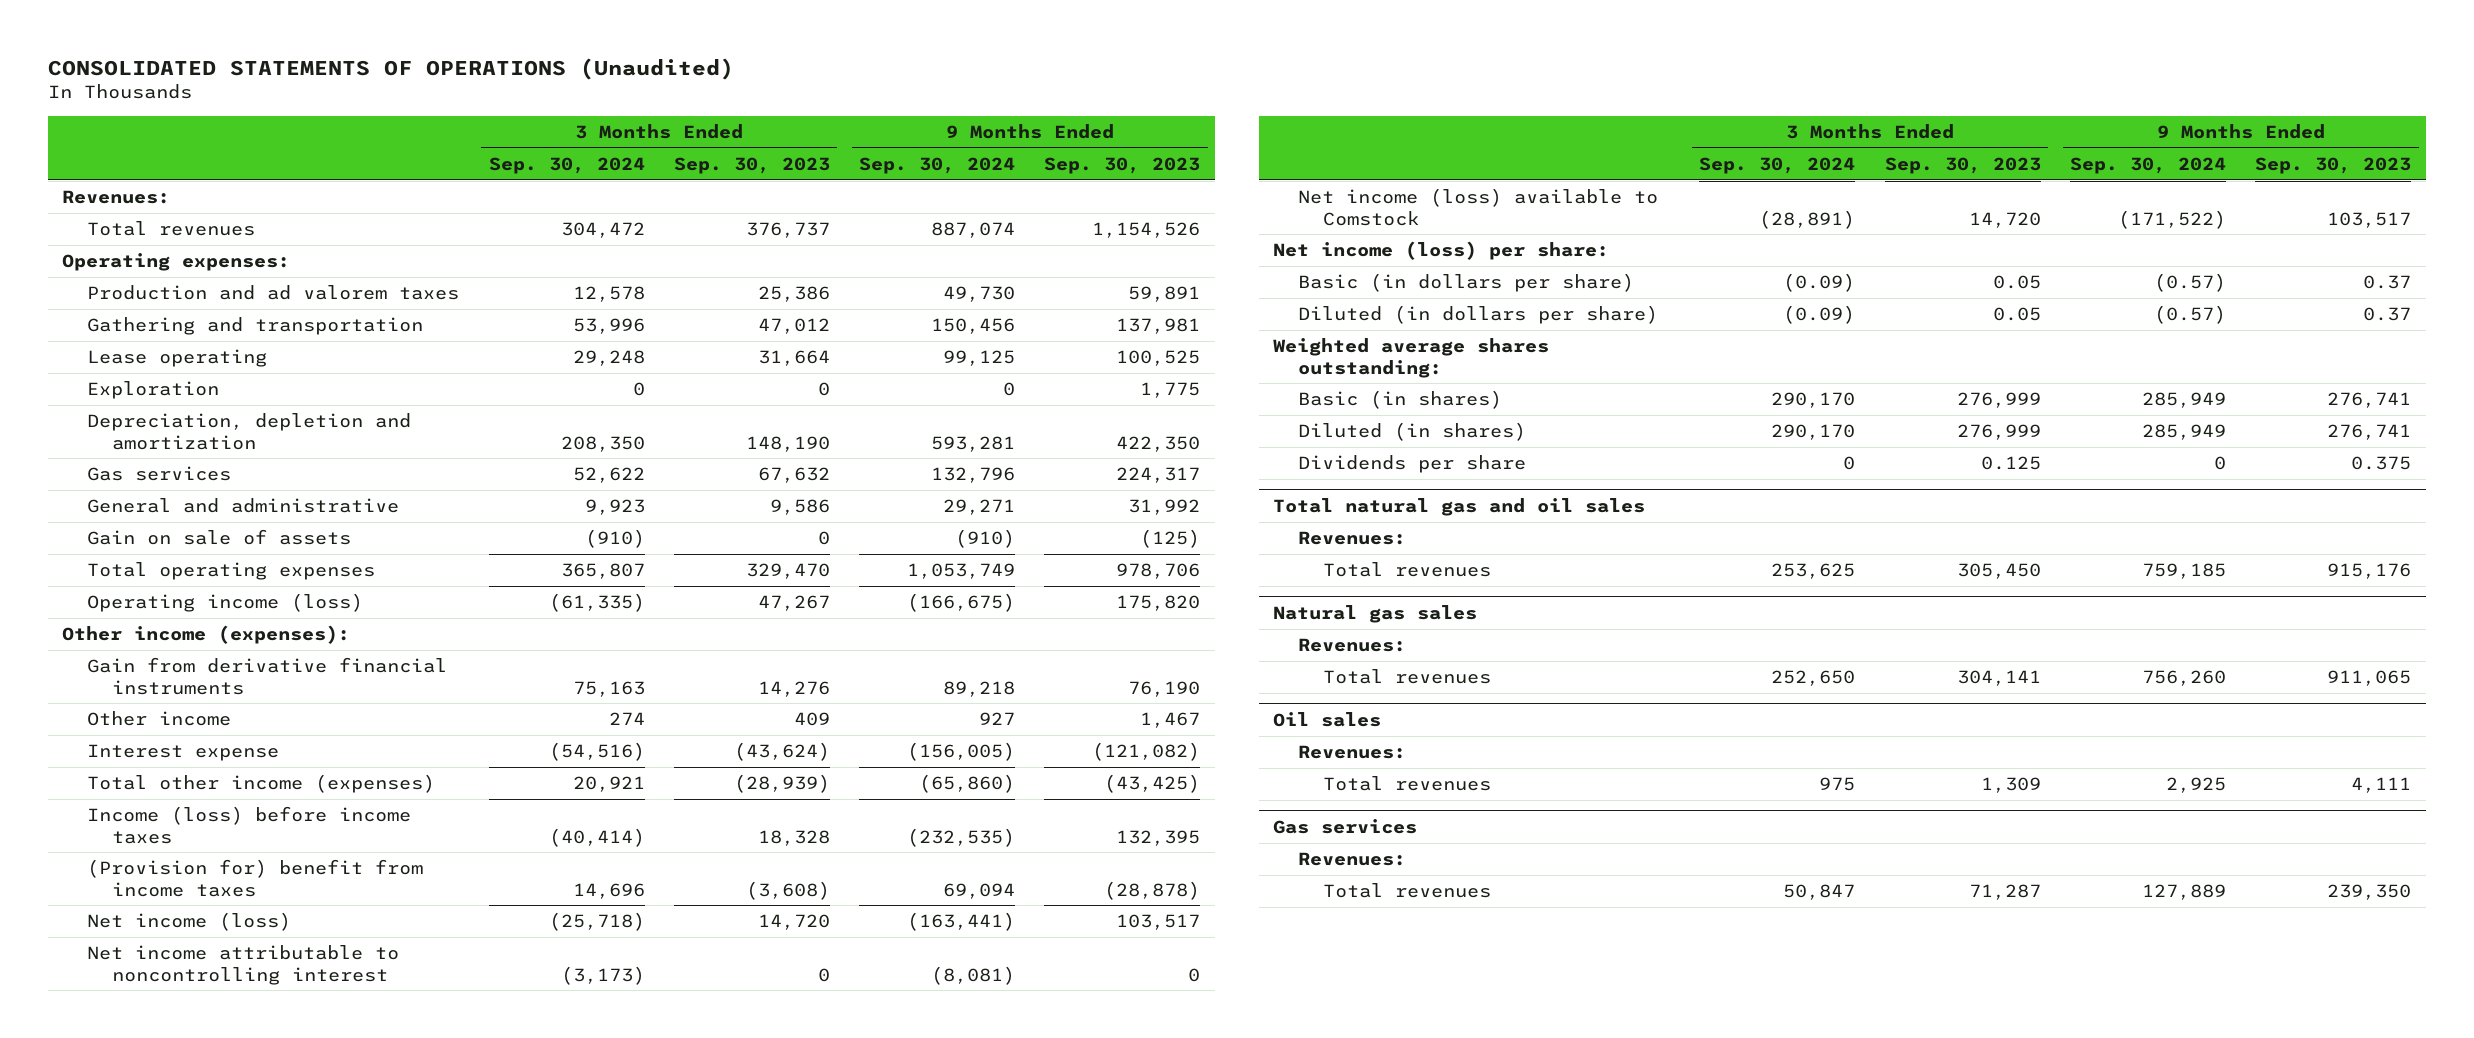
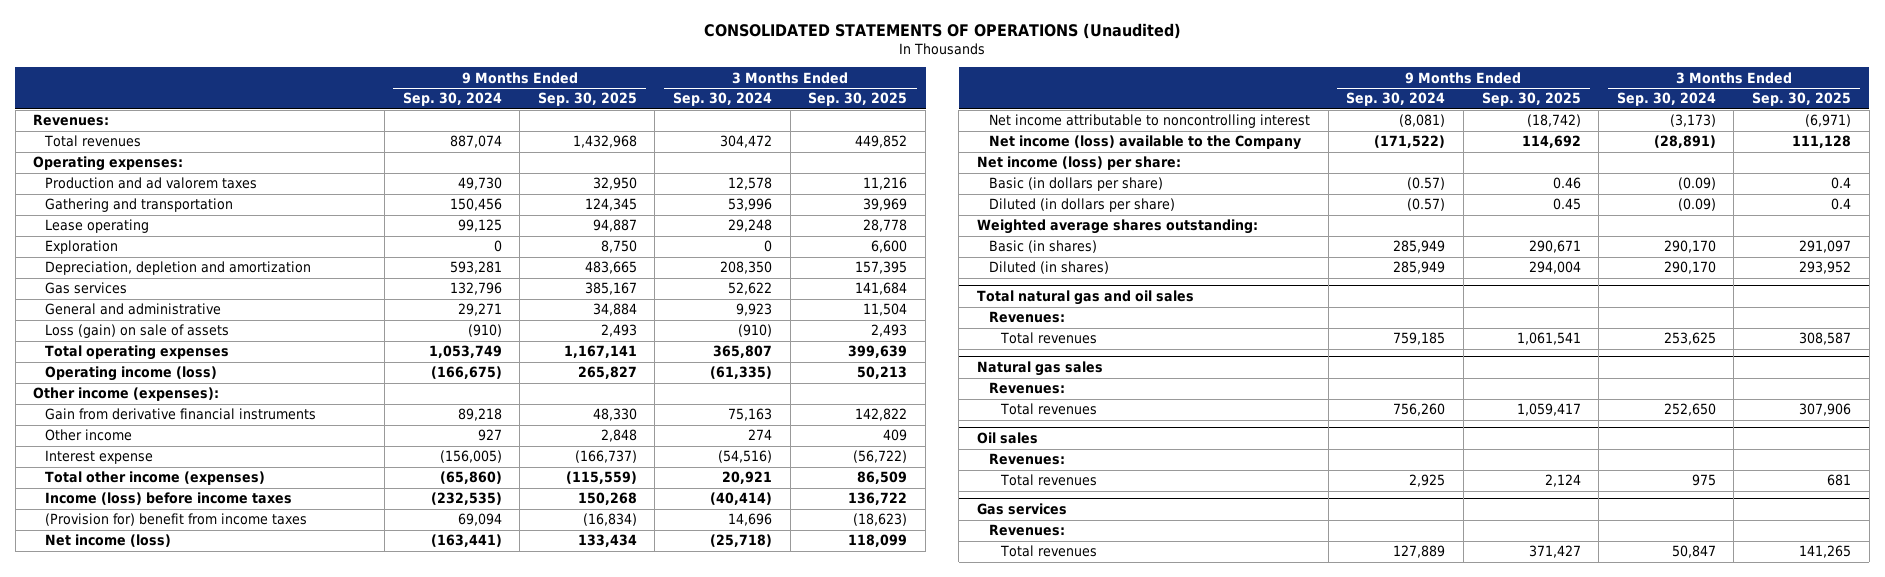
[673,156,830,174] Sep. 30, 2023 -> none
[1044,156,1201,174] Sep. 30, 2023 -> none
none -> [537,92,637,107] Sep. 30, 2025
none -> [808,92,908,107] Sep. 30, 2025
[87,529,352,546] Gain on sale of assets -> [45,324,230,339] Loss (gain) on sale of assets
[1297,188,1658,226] Net income (loss) available to Comstock -> [988,135,1301,151] Net income (loss) available to the Company
[1297,455,1526,474] Dividends per share -> none

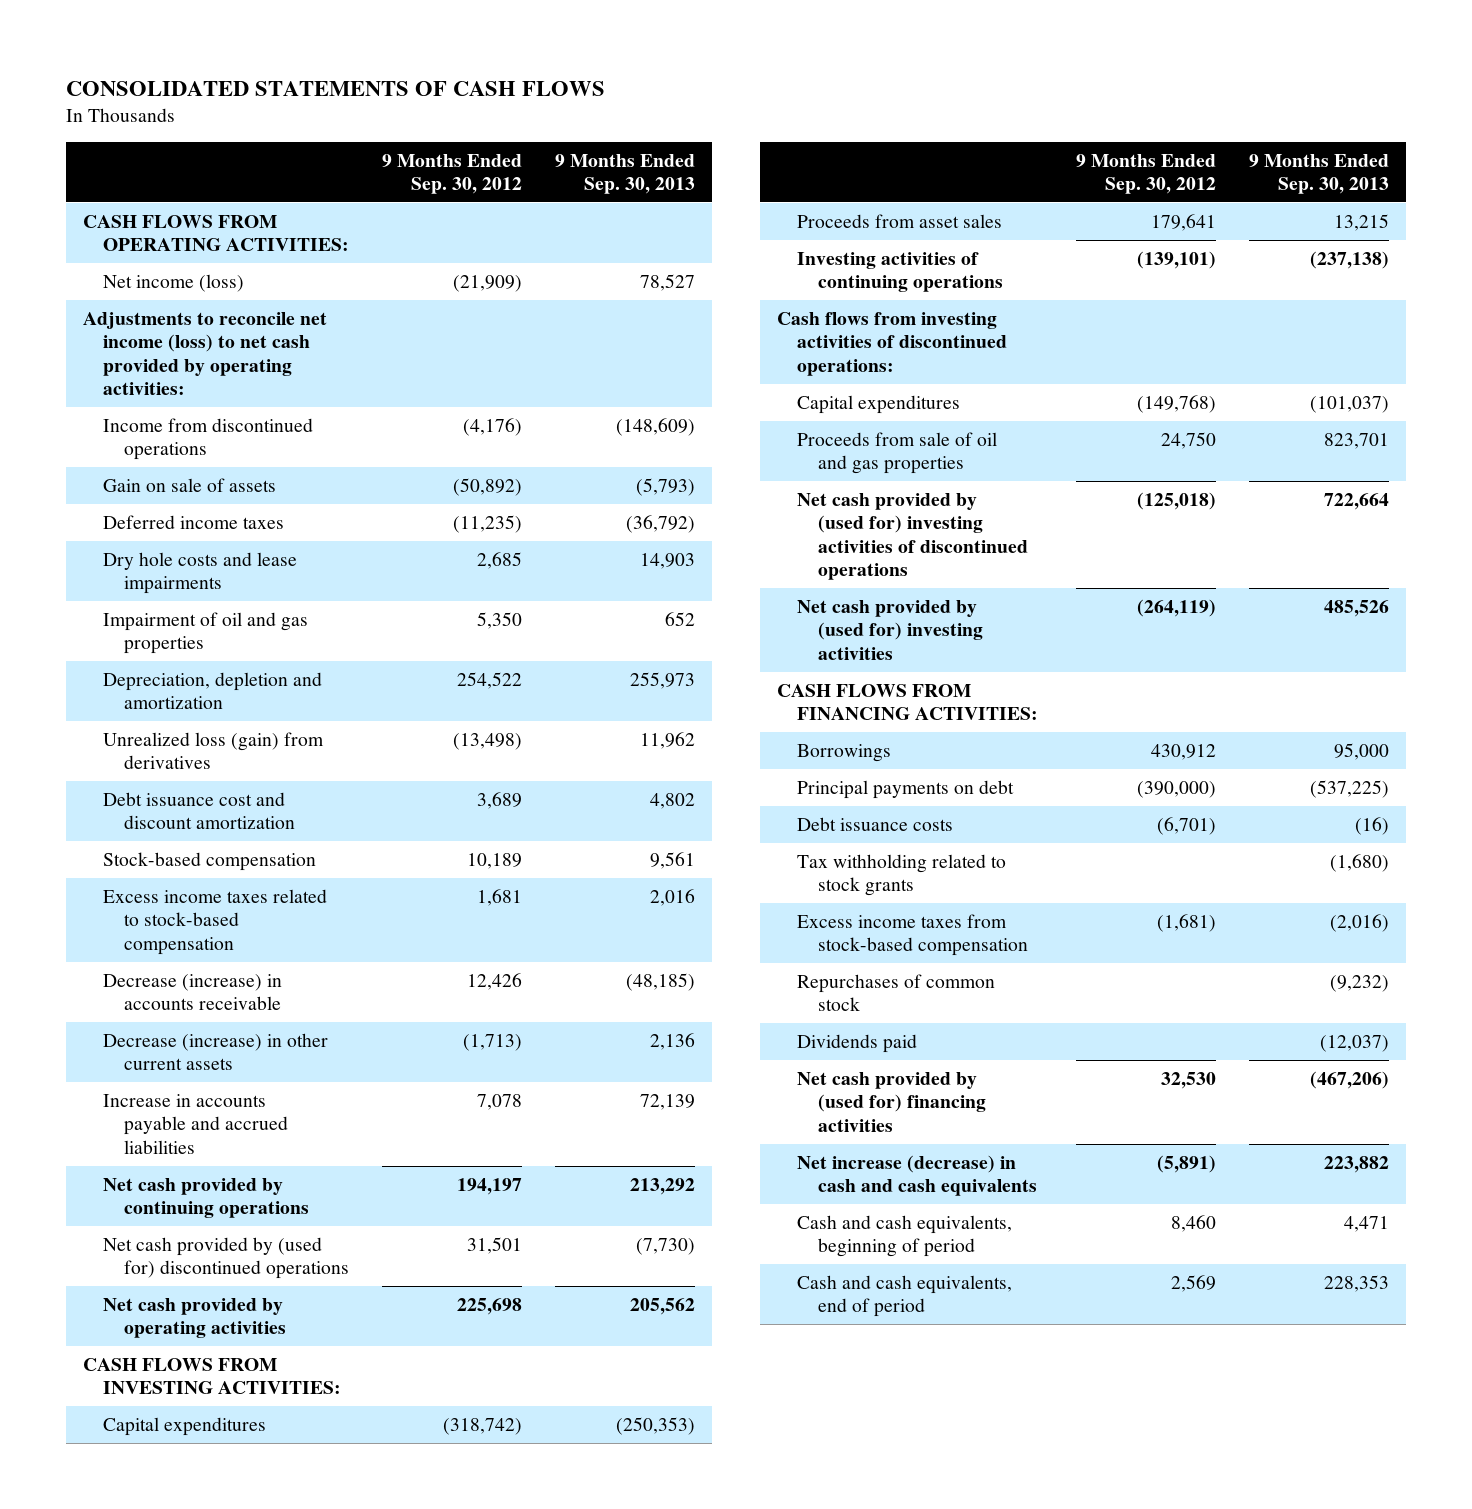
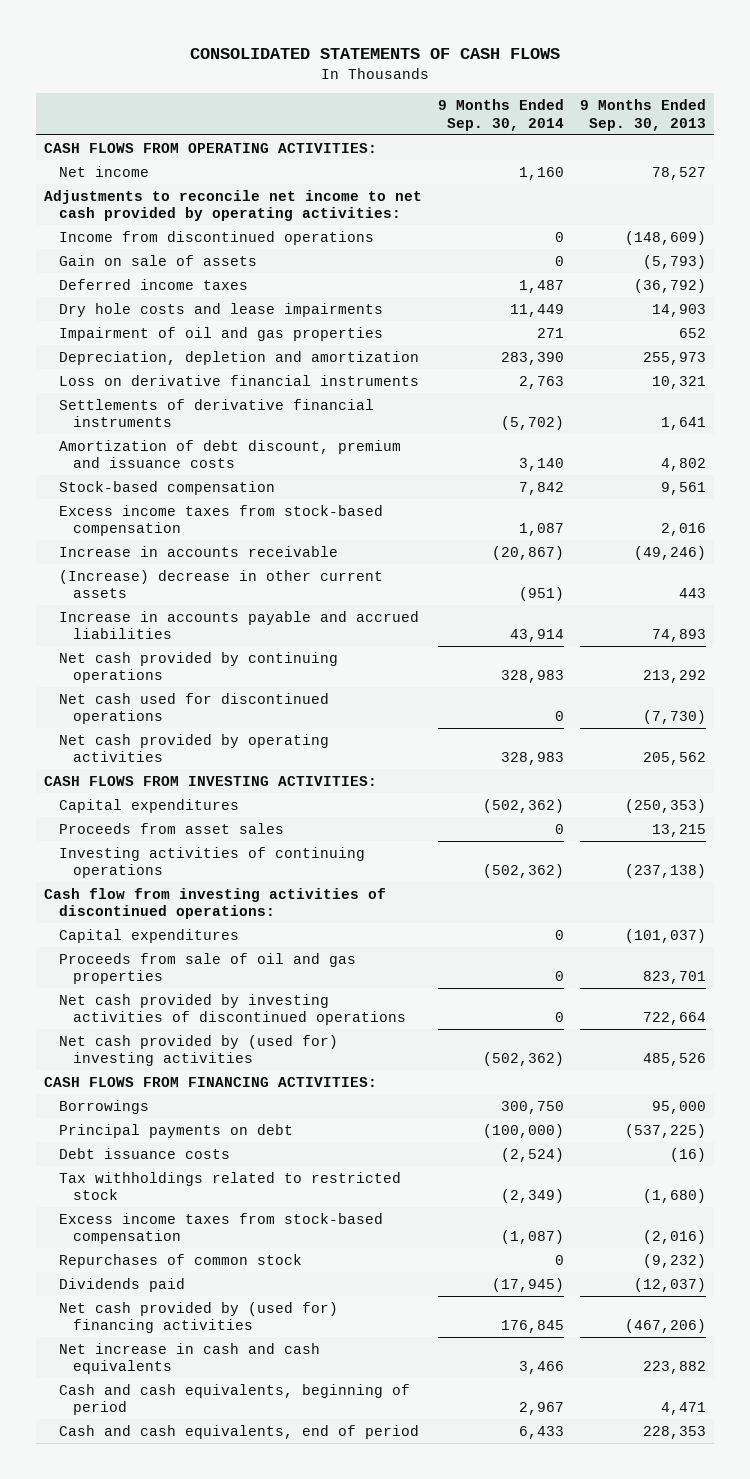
[382,153,523,194] 9 Months Ended Sep. 30, 2012 -> none
none -> [438,99,565,131] 9 Months Ended Sep. 30, 2014
[103,273,245,292] Net income (loss) -> [58,165,149,177] Net income
[82,311,327,395] Adjustments to reconcile net income (loss) to net cash provided by operating activities: -> [44,189,423,222] Adjustments to reconcile net income to net cash provided by operating activities:
[103,731,325,770] Unrealized loss (gain) from derivatives -> none
none -> [58,374,419,386] Loss on derivative financial instruments
none -> [58,398,374,428] Settlements of derivative financial instruments
[103,791,295,830] Debt issuance cost and discount amortization -> [58,439,401,469] Amortization of debt discount, premium and issuance costs
[103,888,328,955] Excess income taxes related to stock-based compensation -> [58,504,383,537] Excess income taxes from stock-based compensation
[103,973,283,1011] Decrease (increase) in accounts receivable -> [58,545,338,557] Increase in accounts receivable
[626,972,696,991] (48,185) -> [634,545,707,560] (49,246)
[103,1032,329,1071] Decrease (increase) in other current assets -> [58,569,383,599] (Increase) decrease in other current assets
[650,1032,696,1050] 2,136 -> [679,588,707,599] 443
[640,1093,696,1110] 72,139 -> [652,629,707,643] 74,893
[103,1236,349,1280] Net cash provided by (used for) discontinued operations -> [58,692,329,725] Net cash used for discontinued operations
[776,311,1008,376] Cash flows from investing activities of discontinued operations: -> [44,887,387,920] Cash flow from investing activities of discontinued operations:
[797,492,1028,580] Net cash provided by (used for) investing activities of discontinued operations -> [58,993,406,1026] Net cash provided by investing activities of discontinued operations
[797,853,1007,897] Tax withholding related to stock grants -> [58,1171,401,1201] Tax withholdings related to restricted stock
[797,1154,1037,1197] Net increase (decrease) in cash and cash equivalents -> [58,1342,320,1375] Net increase in cash and cash equivalents

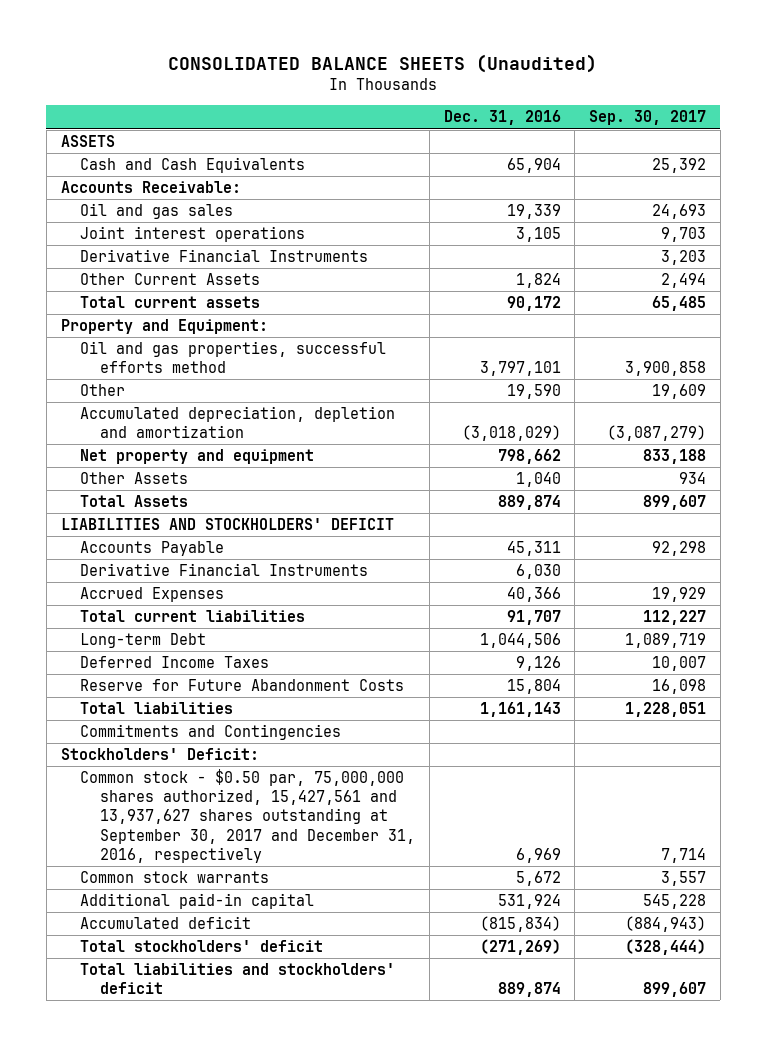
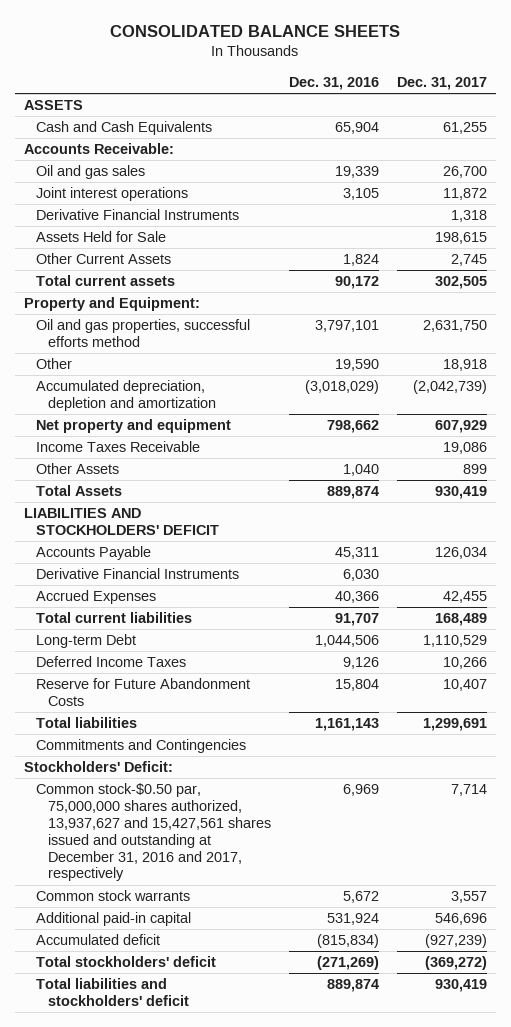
[168,53,598,73] CONSOLIDATED BALANCE SHEETS (Unaudited) -> [110,25,401,38] CONSOLIDATED BALANCE SHEETS
[588,110,706,126] Sep. 30, 2017 -> none
none -> [397,76,488,90] Dec. 31, 2017
none -> [36,231,167,243] Assets Held for Sale
none -> [36,441,201,453] Income Taxes Receivable
[80,769,416,863] Common stock - $0.50 par, 75,000,000 shares authorized, 15,427,561 and 13,937,627 shares outstanding at September 30, 2017 and December 31, 2016, respectively -> [36,783,272,882] Common stock-$0.50 par, 75,000,000 shares authorized, 13,937,627 and 15,427,561 shares issued and outstanding at December 31, 2016 and 2017, respectively

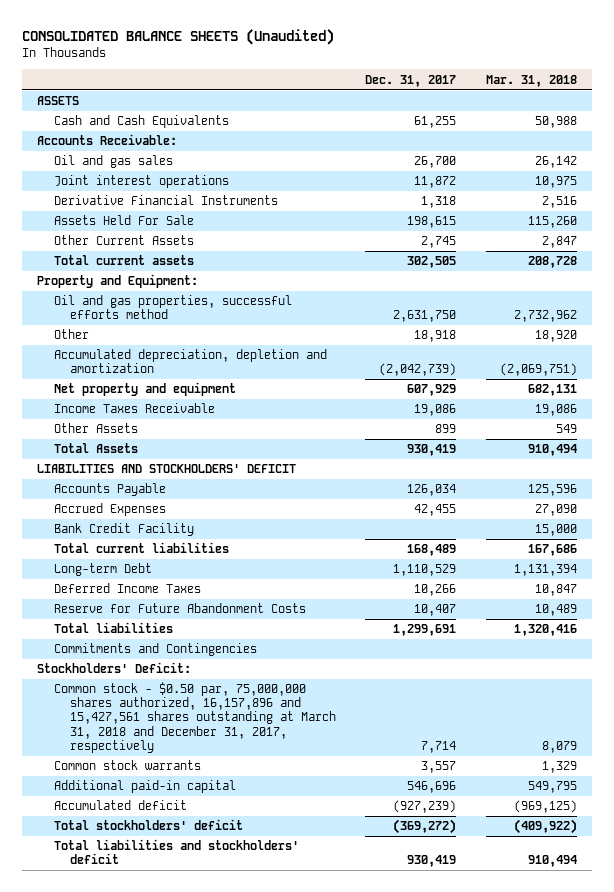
[110,25,401,38] CONSOLIDATED BALANCE SHEETS -> [22,29,335,46] CONSOLIDATED BALANCE SHEETS (Unaudited)
[289,76,380,90] Dec. 31, 2016 -> none
none -> [485,74,577,87] Mar. 31, 2018
[36,231,167,243] Assets Held for Sale -> [53,215,194,226] Assets Held For Sale
[36,568,240,580] Derivative Financial Instruments -> none
none -> [53,523,194,537] Bank Credit Facility
[36,783,272,882] Common stock-$0.50 par, 75,000,000 shares authorized, 13,937,627 and 15,427,561 shares issued and outstanding at December 31, 2016 and 2017, respectively -> [53,682,336,753] Common stock - $0.50 par, 75,000,000 shares authorized, 16,157,896 and 15,427,561 shares outstanding at March 31, 2018 and December 31, 2017, respectively

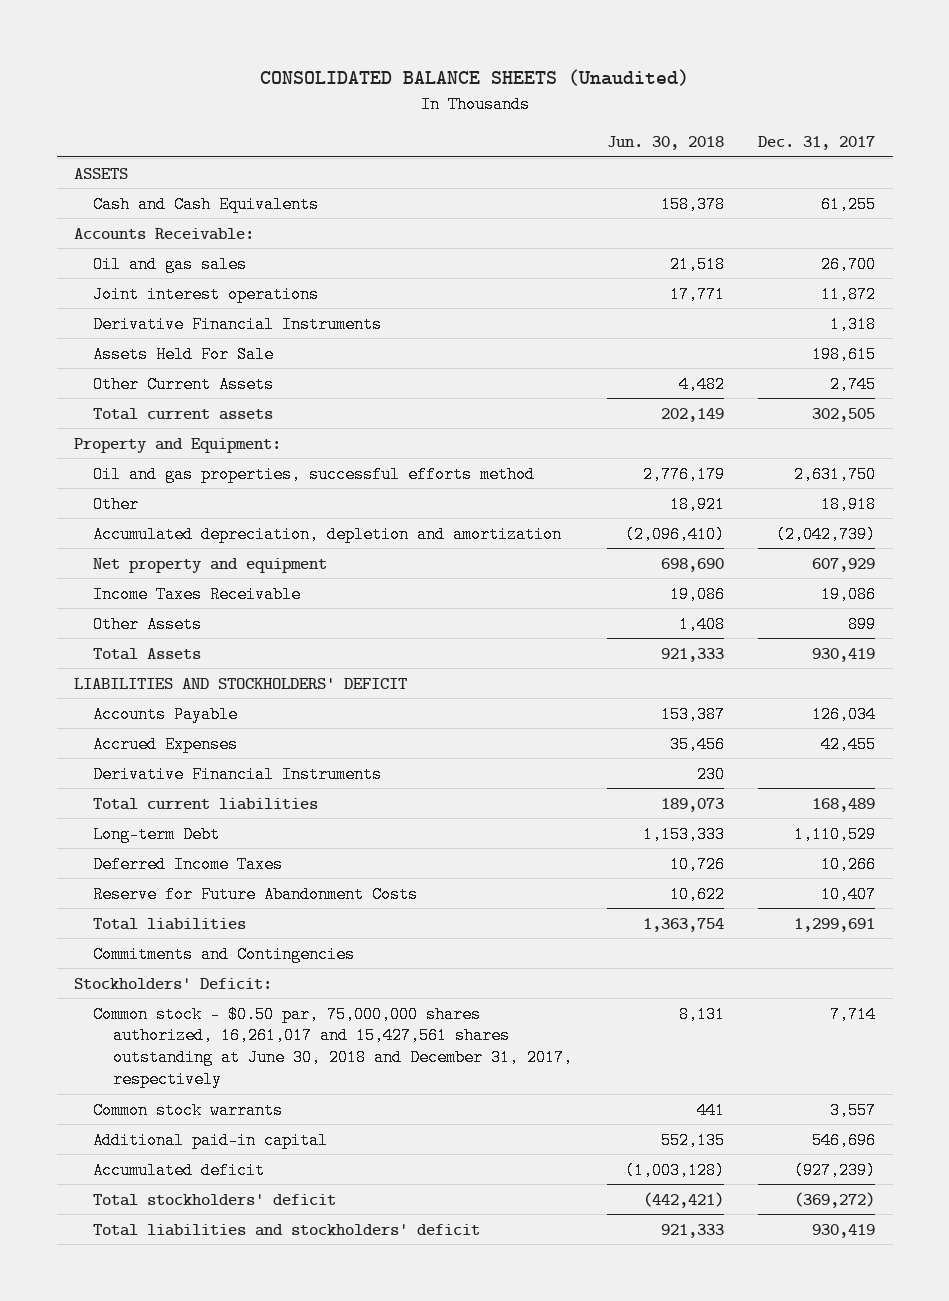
[485,74,577,87] Mar. 31, 2018 -> none
none -> [606,136,724,151] Jun. 30, 2018
[53,523,194,537] Bank Credit Facility -> none
none -> [93,765,383,783] Derivative Financial Instruments
[53,682,336,753] Common stock - $0.50 par, 75,000,000 shares authorized, 16,157,896 and 15,427,561 shares outstanding at March 31, 2018 and December 31, 2017, respectively -> [93,1005,574,1088] Common stock - $0.50 par, 75,000,000 shares authorized, 16,261,017 and 15,427,561 shares outstanding at June 30, 2018 and December 31, 2017, respectively

